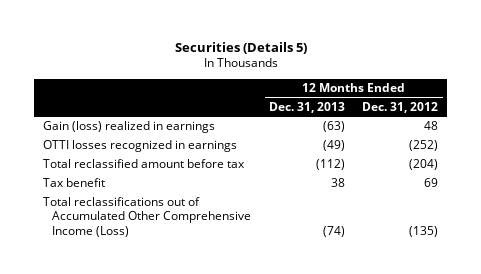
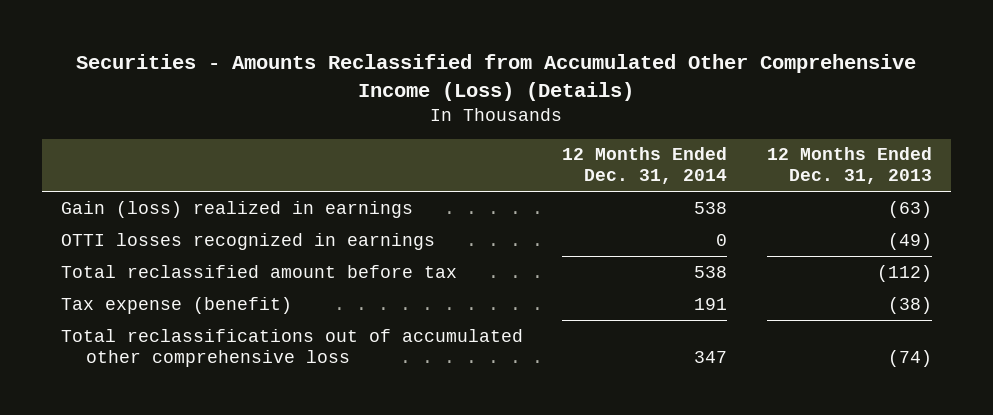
[174,41,307,54] Securities (Details 5) -> [76,54,917,101] Securities - Amounts Reclassified from Accumulated Other Comprehensive Income (Loss) (Details)
[362,101,439,113] Dec. 31, 2012 -> none
none -> [562,147,728,185] 12 Months Ended Dec. 31, 2014
[42,178,105,188] Tax benefit -> [61,296,293,314] Tax expense (benefit)
[330,178,345,188] 38 -> [887,296,932,314] (38)
[42,197,252,237] Total reclassifications out of Accumulated Other Comprehensive Income (Loss) -> [61,328,524,367] Total reclassifications out of accumulated other comprehensive loss

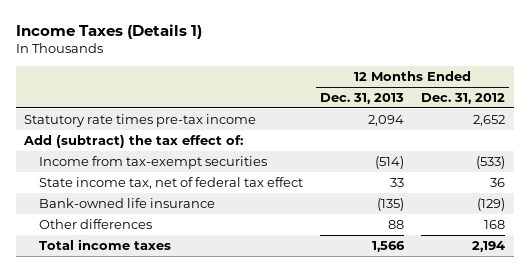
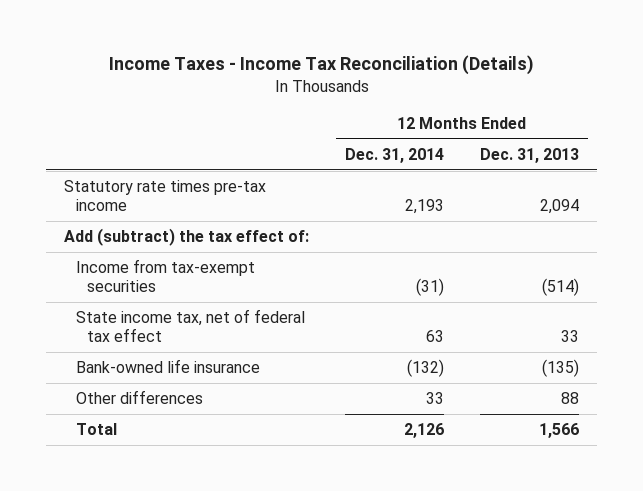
[15,23,202,39] Income Taxes (Details 1) -> [108,55,534,76] Income Taxes - Income Tax Reconciliation (Details)
[421,93,506,105] Dec. 31, 2012 -> none
none -> [345,147,445,163] Dec. 31, 2014
[39,238,172,250] Total income taxes -> [75,423,117,436] Total

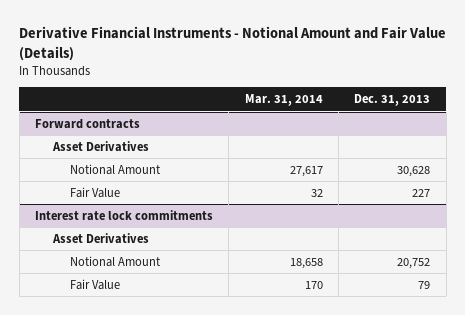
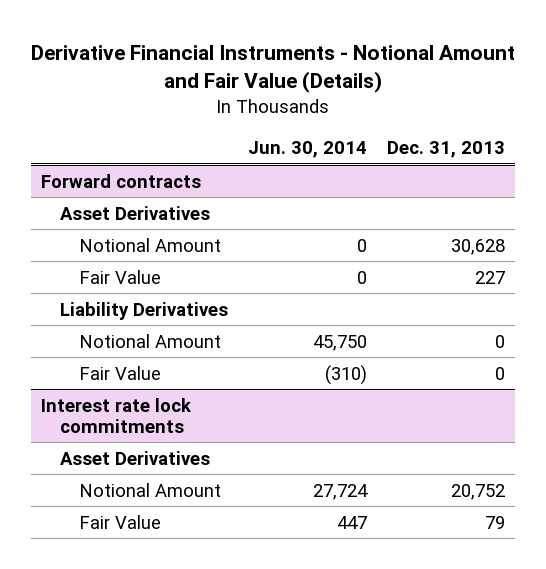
[244,93,323,106] Mar. 31, 2014 -> none
none -> [248,141,368,159] Jun. 30, 2014
none -> [60,301,229,320] Liability Derivatives
none -> [79,333,222,348] Notional Amount
none -> [79,365,162,380] Fair Value

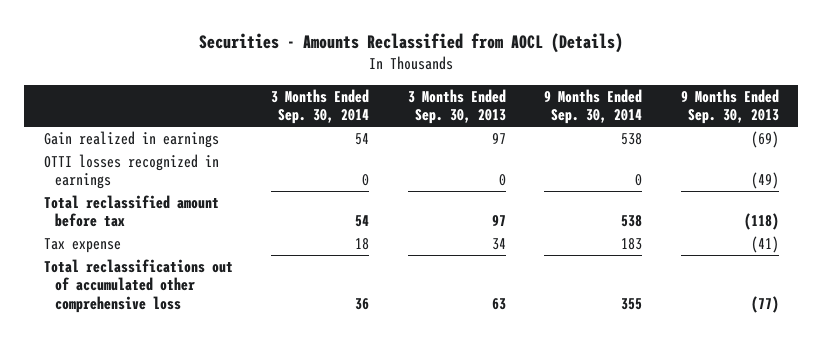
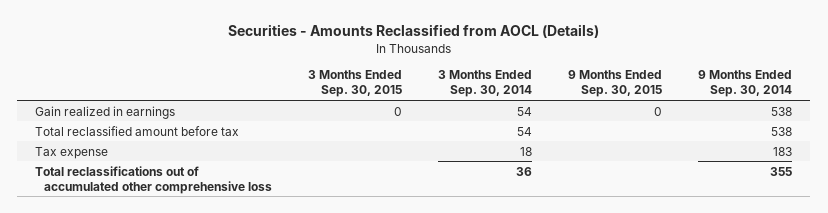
[407,88,506,125] 3 Months Ended Sep. 30, 2013 -> none
[680,88,779,125] 9 Months Ended Sep. 30, 2013 -> none
none -> [308,70,403,98] 3 Months Ended Sep. 30, 2015
none -> [568,70,663,98] 9 Months Ended Sep. 30, 2015
[43,153,219,190] OTTI losses recognized in earnings -> none

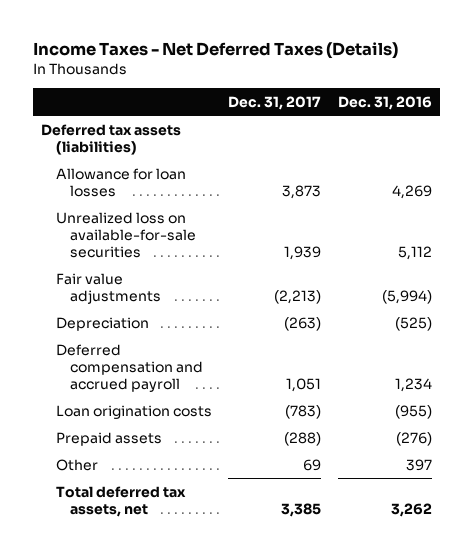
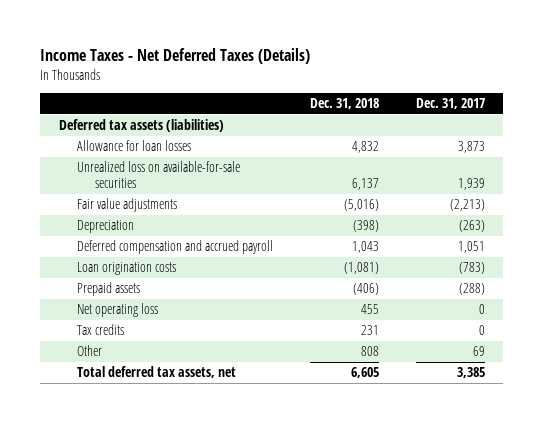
[337,95,432,110] Dec. 31, 2016 -> none
none -> [309,98,379,110] Dec. 31, 2018
none -> [76,303,158,318] Net operating loss
none -> [76,324,124,336] Tax credits

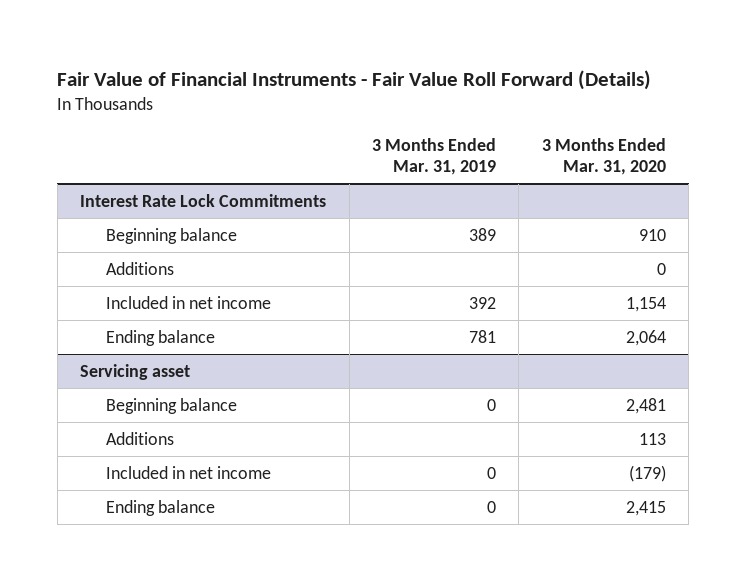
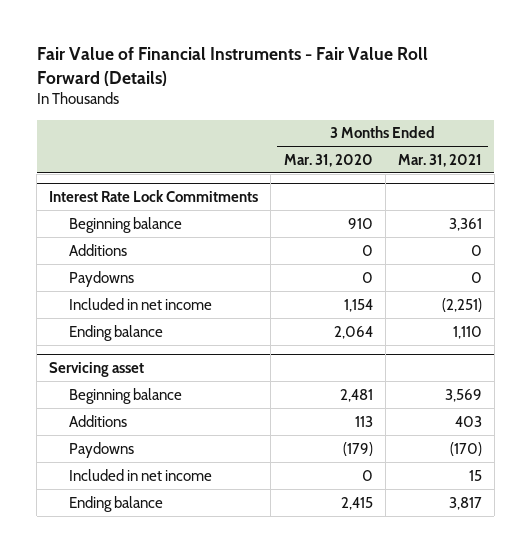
[372,138,497,176] 3 Months Ended Mar. 31, 2019 -> none
none -> [397,153,482,167] Mar. 31, 2021
none -> [69,270,135,287] Paydowns
none -> [69,441,135,458] Paydowns
[628,464,666,482] (179) -> [361,469,373,481] 0

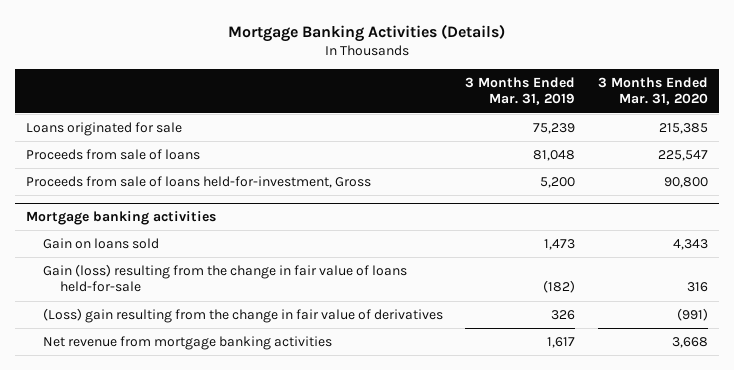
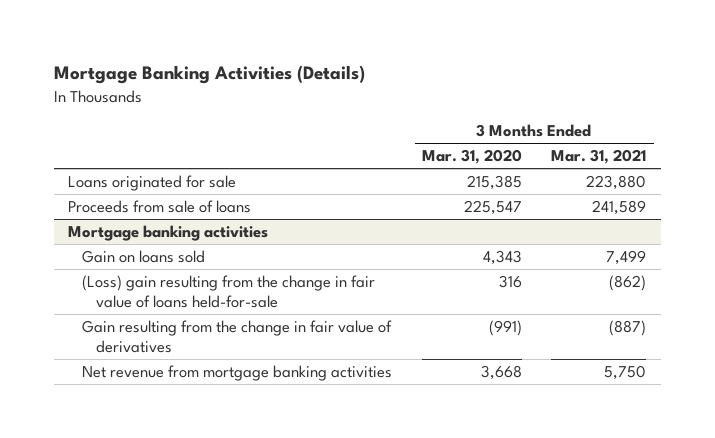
[465,77,576,106] 3 Months Ended Mar. 31, 2019 -> none
none -> [551,149,647,165] Mar. 31, 2021
[26,175,372,188] Proceeds from sale of loans held-for-investment, Gross -> none
[43,263,408,293] Gain (loss) resulting from the change in fair value of loans held-for-sale -> [82,274,376,309] (Loss) gain resulting from the change in fair value of loans held-for-sale
[43,307,444,323] (Loss) gain resulting from the change in fair value of derivatives -> [82,319,393,354] Gain resulting from the change in fair value of derivatives

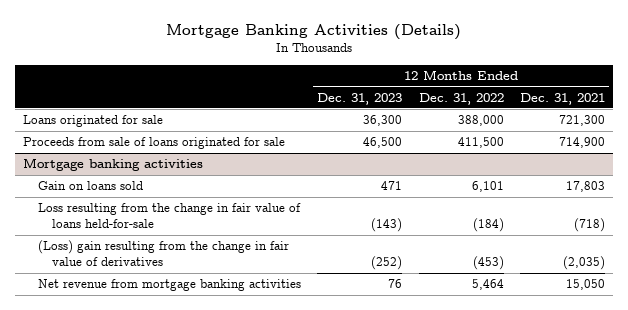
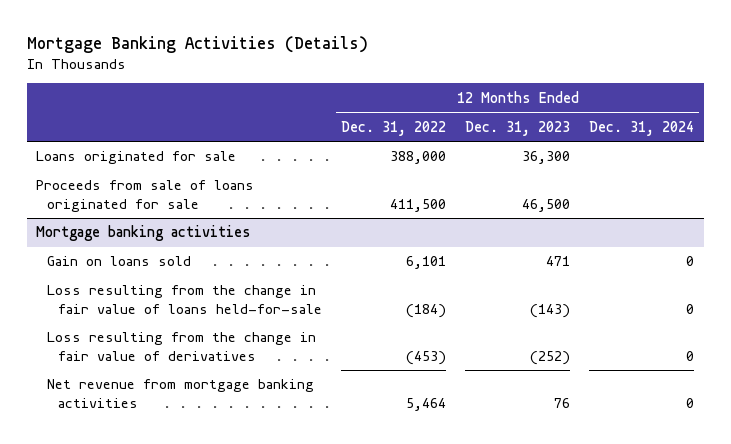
[520,92,606,105] Dec. 31, 2021 -> none
none -> [589,120,695,136] Dec. 31, 2024
[37,240,289,267] (Loss) gain resulting from the change in fair value of derivatives -> [47,332,317,362] Loss resulting from the change in fair value of derivatives

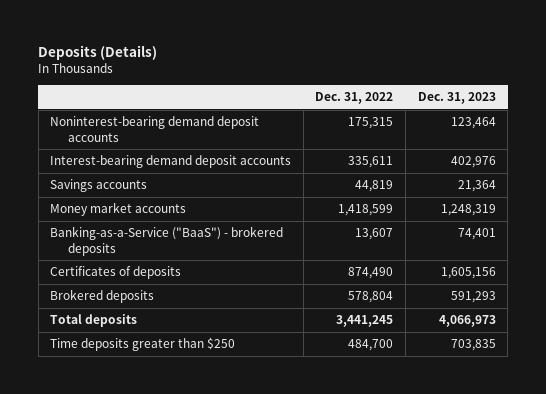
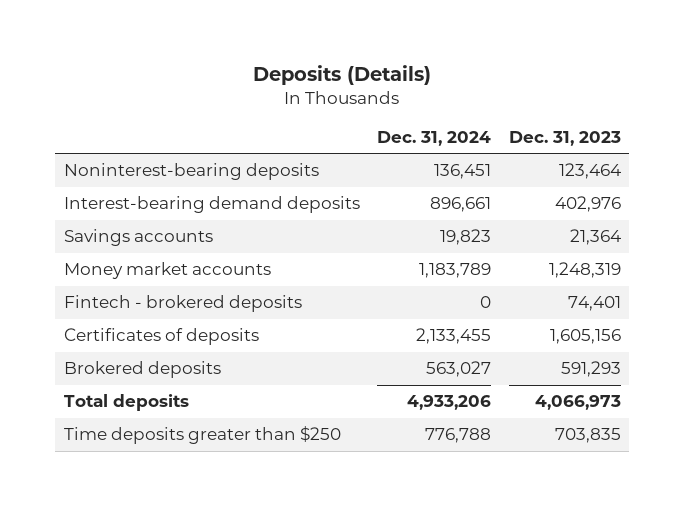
[315,92,394,105] Dec. 31, 2022 -> none
none -> [377,130,492,146] Dec. 31, 2024
[50,116,260,142] Noninterest-bearing demand deposit accounts -> [63,163,319,181] Noninterest-bearing deposits
[50,155,292,169] Interest-bearing demand deposit accounts -> [63,196,360,214] Interest-bearing demand deposits
[50,226,284,256] Banking-as-a-Service ("BaaS") - brokered deposits -> [63,295,302,313] Fintech - brokered deposits

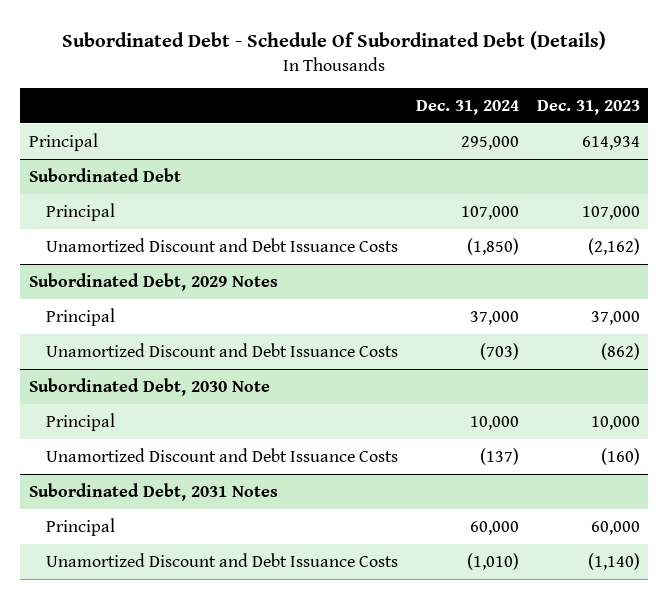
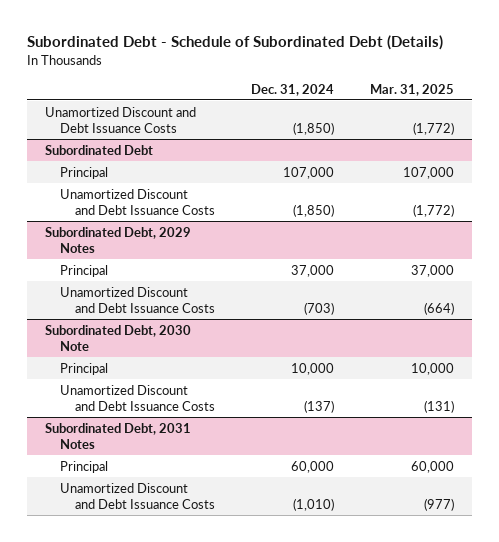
[62,31,607,51] Subordinated Debt - Schedule Of Subordinated Debt (Details) -> [26,35,443,51] Subordinated Debt - Schedule of Subordinated Debt (Details)
[536,99,640,115] Dec. 31, 2023 -> none
none -> [370,83,455,96] Mar. 31, 2025
[29,132,99,151] Principal -> none
none -> [45,106,197,133] Unamortized Discount and Debt Issuance Costs

